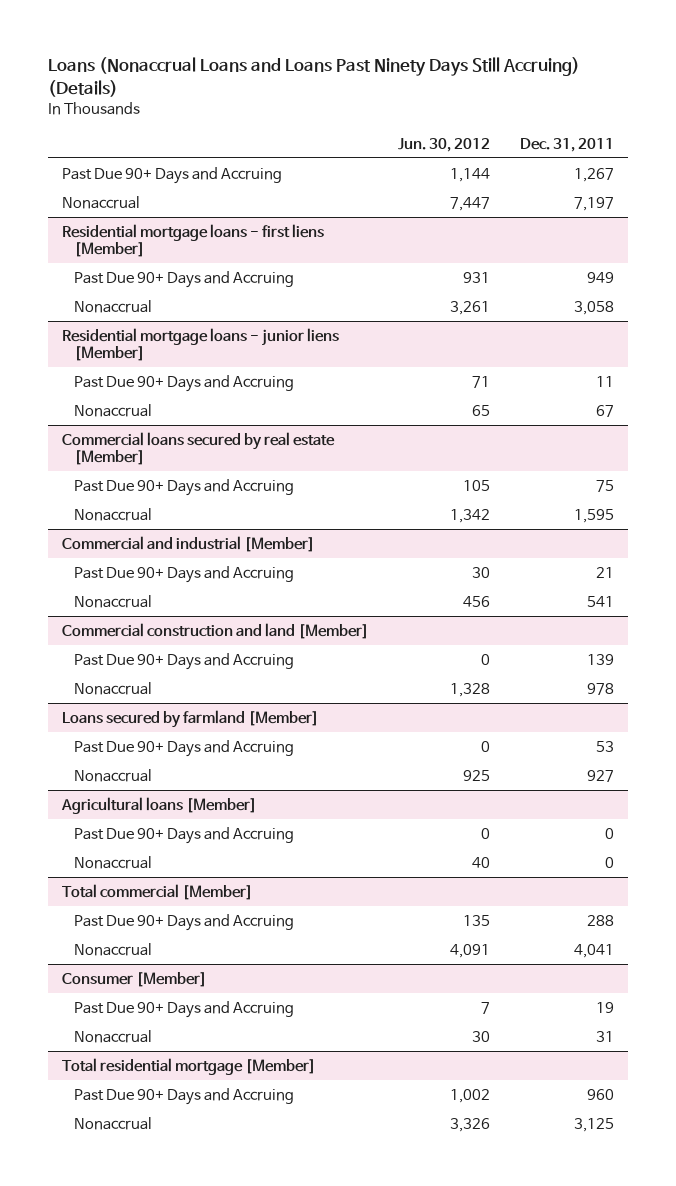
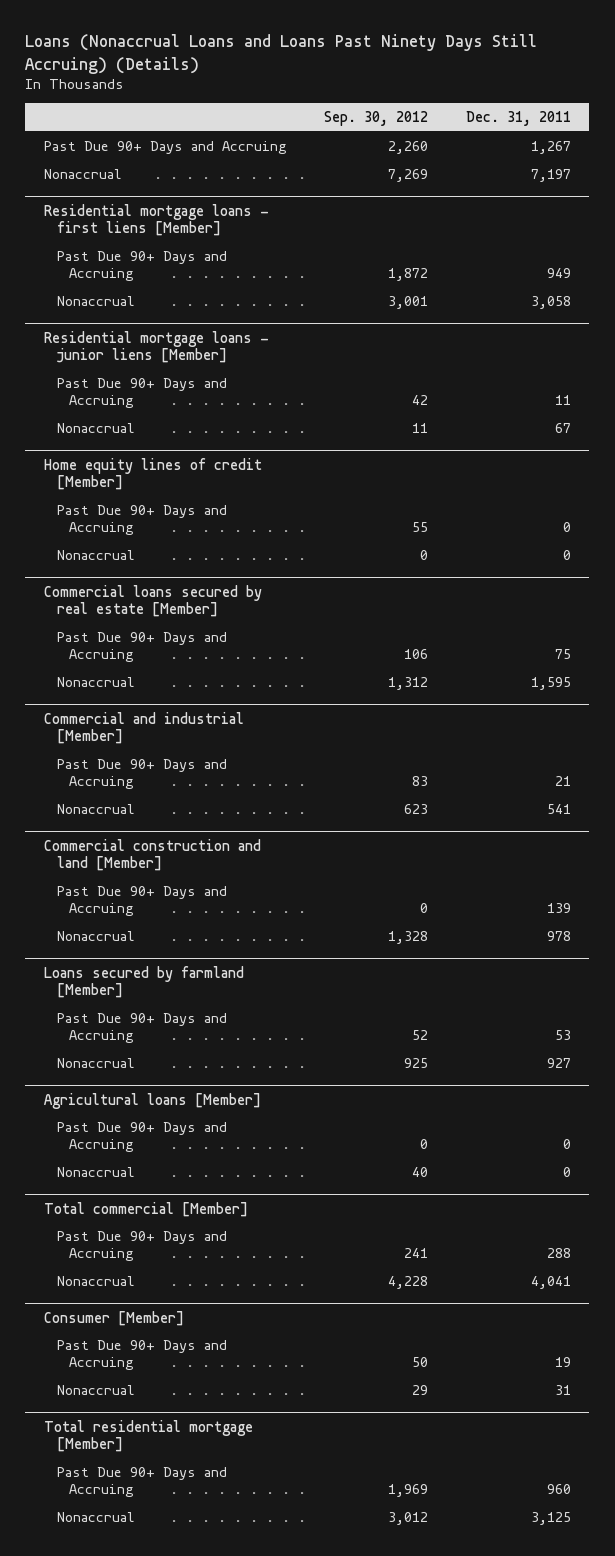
[398,137,491,152] Jun. 30, 2012 -> none
none -> [324,111,429,127] Sep. 30, 2012
none -> [43,457,262,490] Home equity lines of credit [Member]
none -> [56,504,227,536] Past Due 90+ Days and Accruing
none -> [56,549,135,560] Nonaccrual

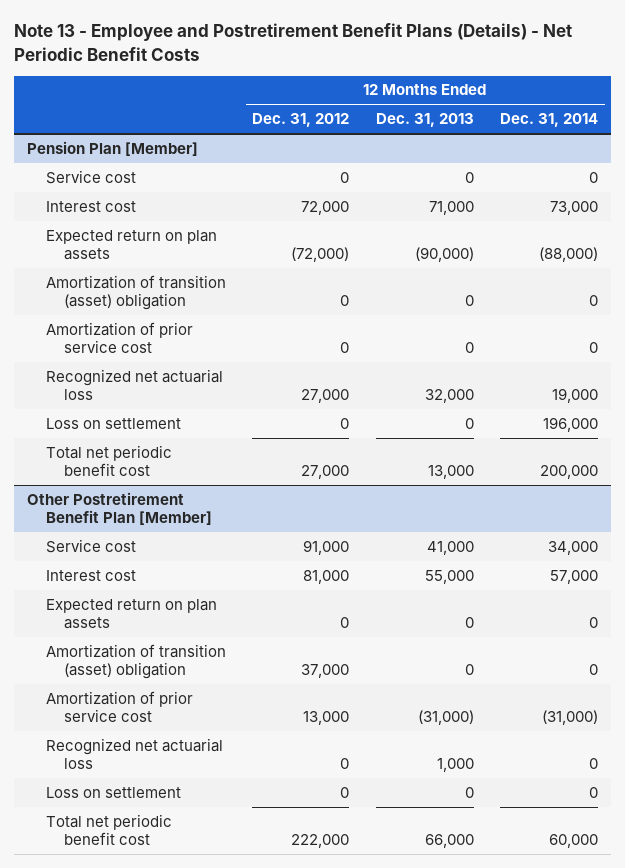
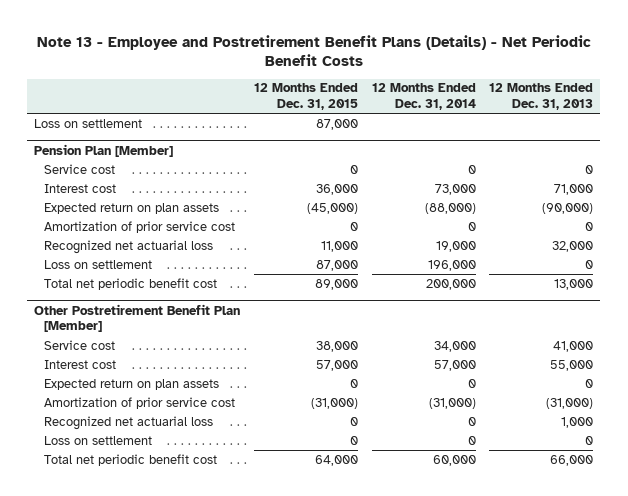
[252,113,350,128] Dec. 31, 2012 -> none
none -> [253,83,358,111] 12 Months Ended Dec. 31, 2015
none -> [34,118,143,128] Loss on settlement
[45,274,226,311] Amortization of transition (asset) obligation -> none
[45,643,226,680] Amortization of transition (asset) obligation -> none

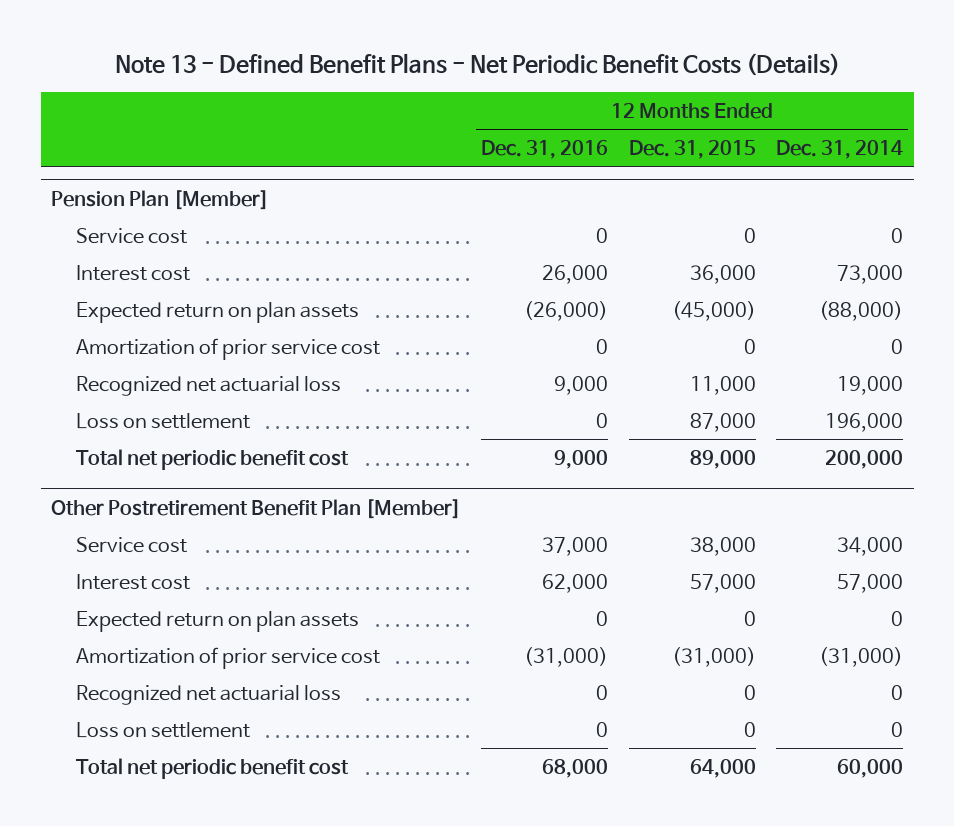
[36,34,591,67] Note 13 - Employee and Postretirement Benefit Plans (Details) - Net Periodic Benefit Costs -> [115,53,841,77] Note 13 - Defined Benefit Plans - Net Periodic Benefit Costs (Details)
[489,83,594,111] 12 Months Ended Dec. 31, 2013 -> none
none -> [481,140,609,160] Dec. 31, 2016
[34,118,143,128] Loss on settlement -> none

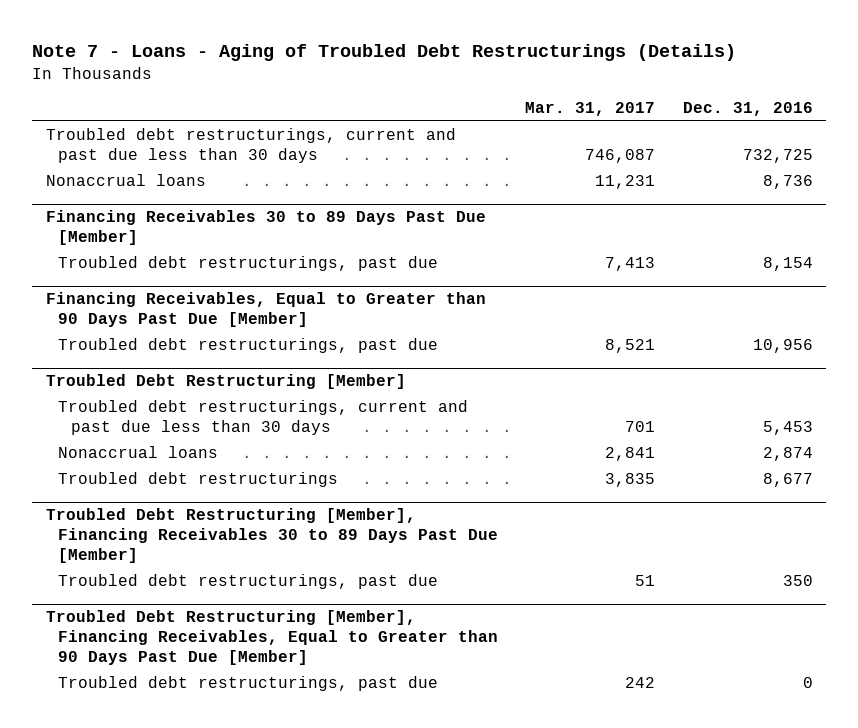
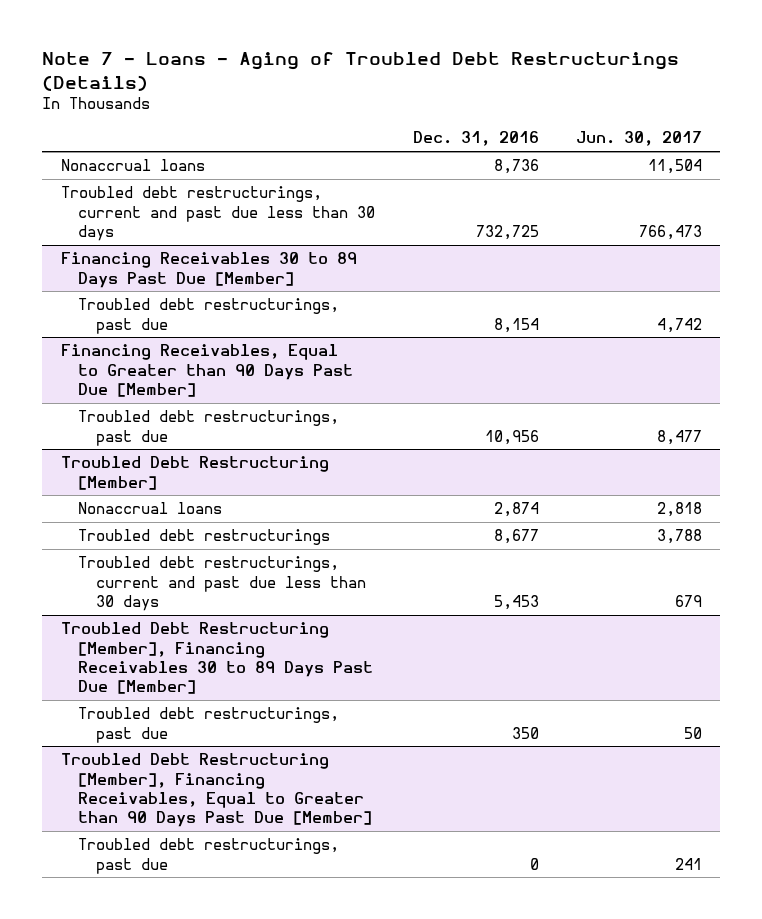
[525,101,656,116] Mar. 31, 2017 -> none
none -> [575,131,702,147] Jun. 30, 2017
[45,128,456,164] Troubled debt restructurings, current and past due less than 30 days -> [60,186,376,241] Troubled debt restructurings, current and past due less than 30 days
[58,400,469,436] Troubled debt restructurings, current and past due less than 30 days -> [78,556,367,611] Troubled debt restructurings, current and past due less than 30 days

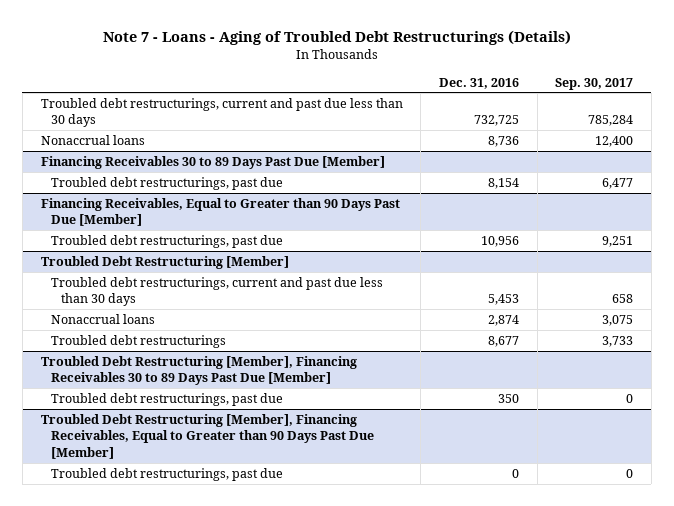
[575,131,702,147] Jun. 30, 2017 -> none
none -> [555,77,634,90] Sep. 30, 2017
[60,159,205,172] Nonaccrual loans -> [40,135,145,146] Nonaccrual loans
[78,556,367,611] Troubled debt restructurings, current and past due less than 30 days -> [50,277,383,307] Troubled debt restructurings, current and past due less than 30 days

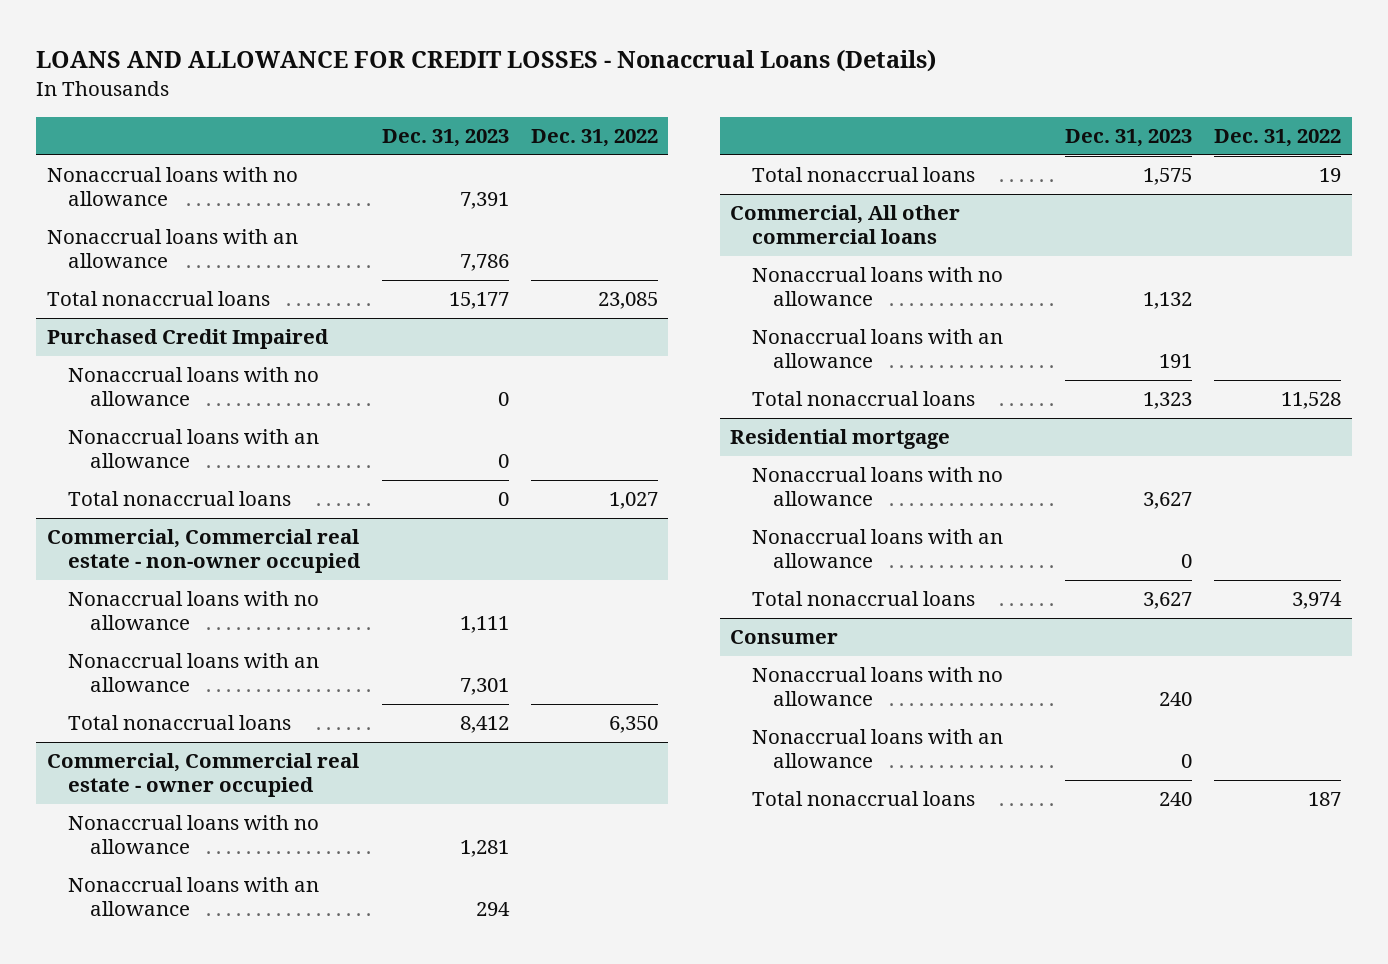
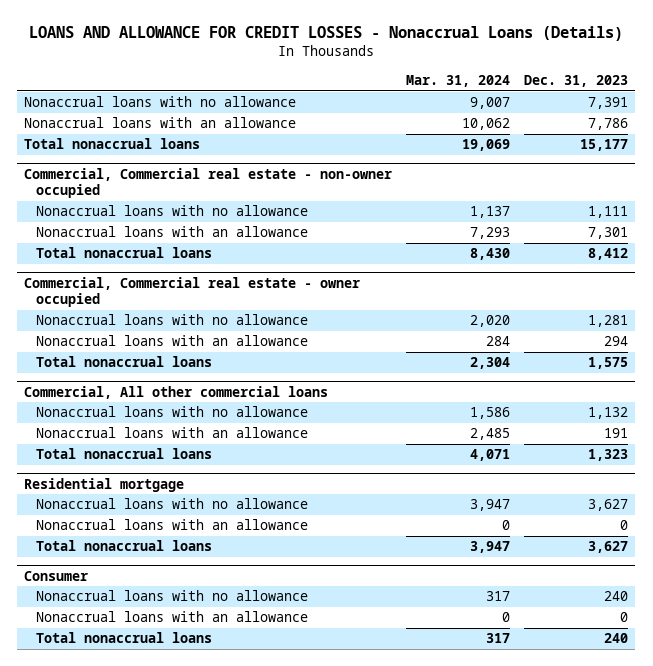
[530,129,658,148] Dec. 31, 2022 -> none
none -> [406,75,511,88] Mar. 31, 2024
[47,329,330,350] Purchased Credit Impaired -> none
[68,367,320,407] Nonaccrual loans with no allowance -> none
[68,429,320,469] Nonaccrual loans with an allowance -> none
[68,491,292,507] Total nonaccrual loans -> none

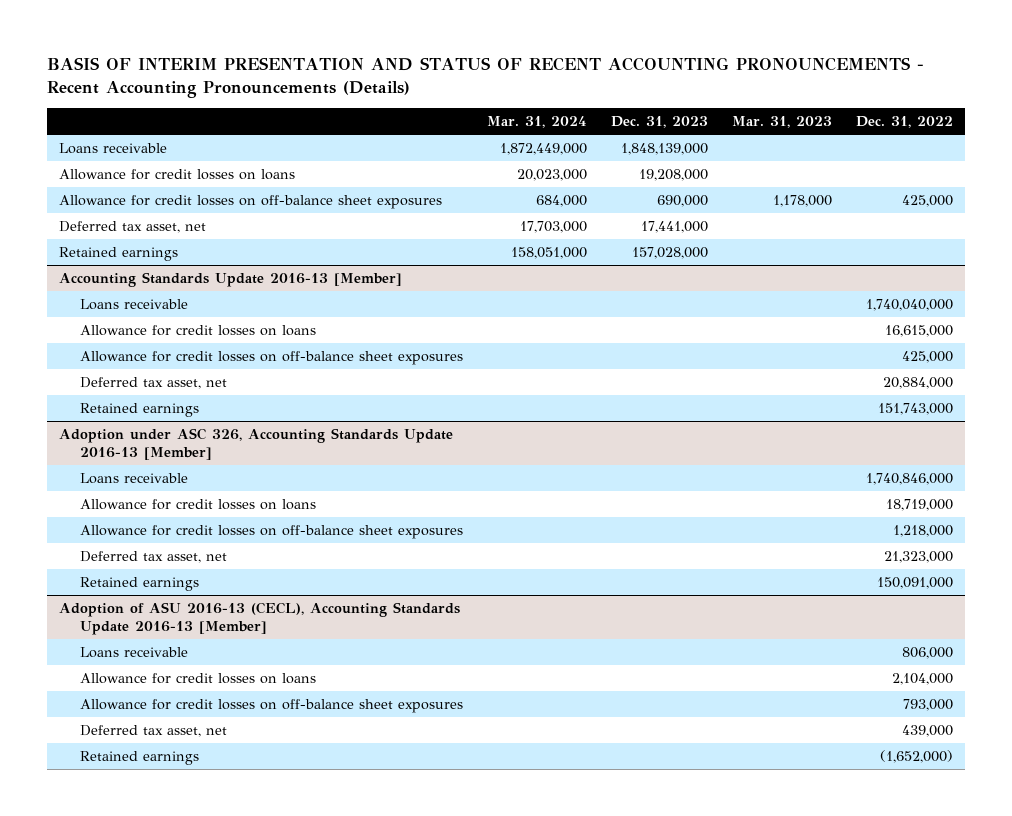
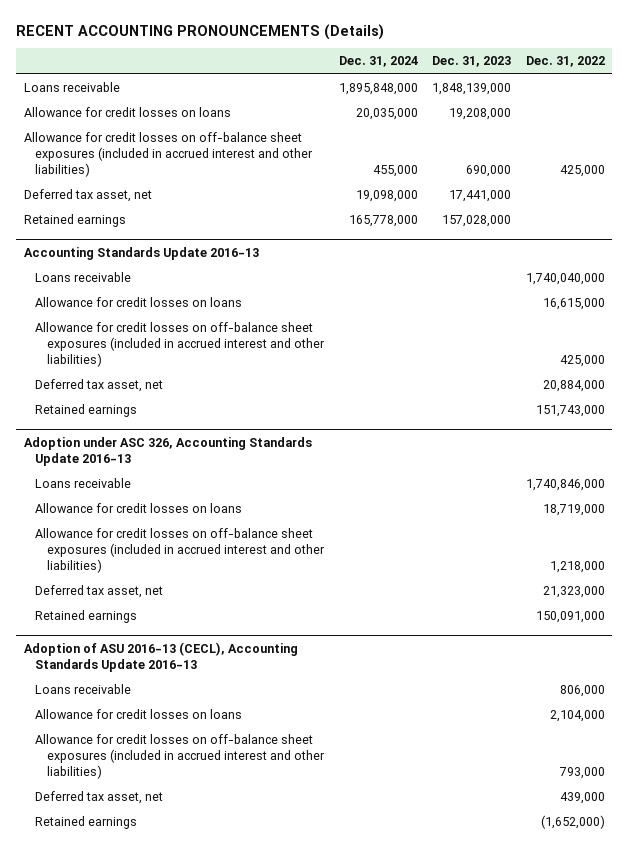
[47,57,925,99] BASIS OF INTERIM PRESENTATION AND STATUS OF RECENT ACCOUNTING PRONOUNCEMENTS - Recent Accounting Pronouncements (Details) -> [16,23,385,40] RECENT ACCOUNTING PRONOUNCEMENTS (Details)
[487,116,588,129] Mar. 31, 2024 -> none
[732,116,833,129] Mar. 31, 2023 -> none
none -> [338,56,418,68] Dec. 31, 2024
[59,195,443,210] Allowance for credit losses on off-balance sheet exposures -> [23,132,314,178] Allowance for credit losses on off-balance sheet exposures (included in accrued interest and other liabilities)
[59,272,403,288] Accounting Standards Update 2016-13 [Member] -> [23,247,259,261] Accounting Standards Update 2016-13
[80,351,464,366] Allowance for credit losses on off-balance sheet exposures -> [35,322,325,368] Allowance for credit losses on off-balance sheet exposures (included in accrued interest and other liabilities)
[59,428,454,461] Adoption under ASC 326, Accounting Standards Update 2016-13 [Member] -> [23,437,312,467] Adoption under ASC 326, Accounting Standards Update 2016-13
[80,525,464,540] Allowance for credit losses on off-balance sheet exposures -> [35,528,325,574] Allowance for credit losses on off-balance sheet exposures (included in accrued interest and other liabilities)
[59,602,461,636] Adoption of ASU 2016-13 (CECL), Accounting Standards Update 2016-13 [Member] -> [23,642,298,673] Adoption of ASU 2016-13 (CECL), Accounting Standards Update 2016-13
[80,699,464,714] Allowance for credit losses on off-balance sheet exposures -> [35,734,325,780] Allowance for credit losses on off-balance sheet exposures (included in accrued interest and other liabilities)

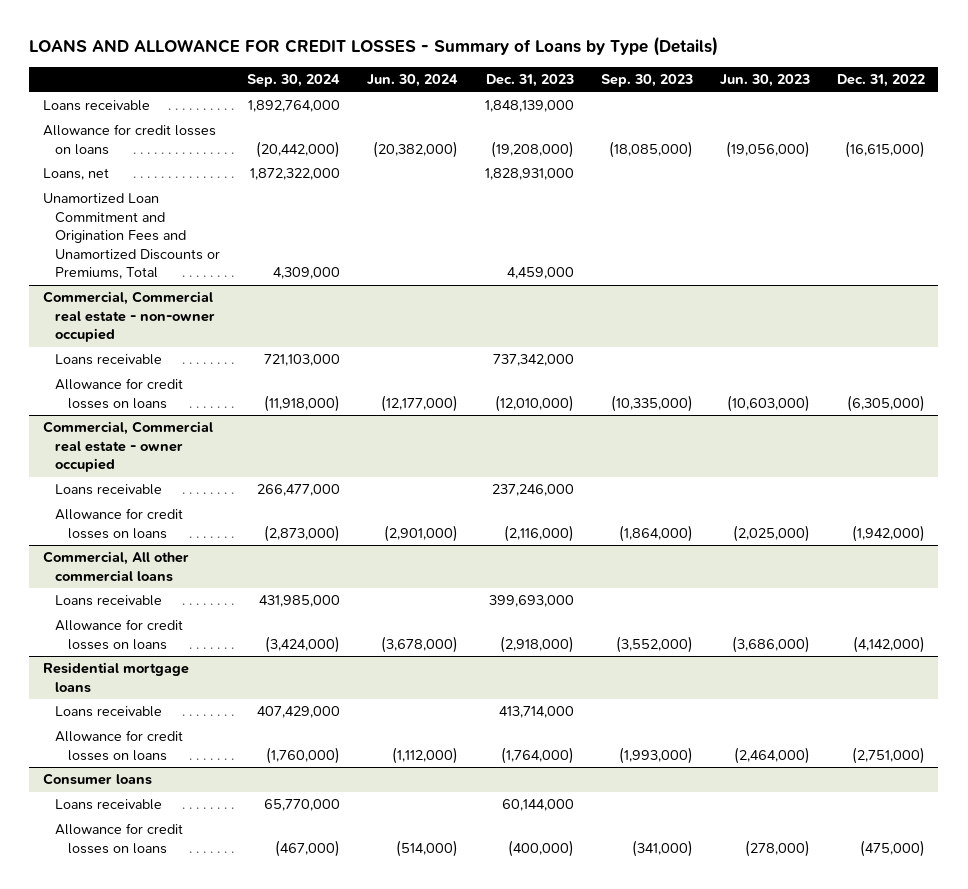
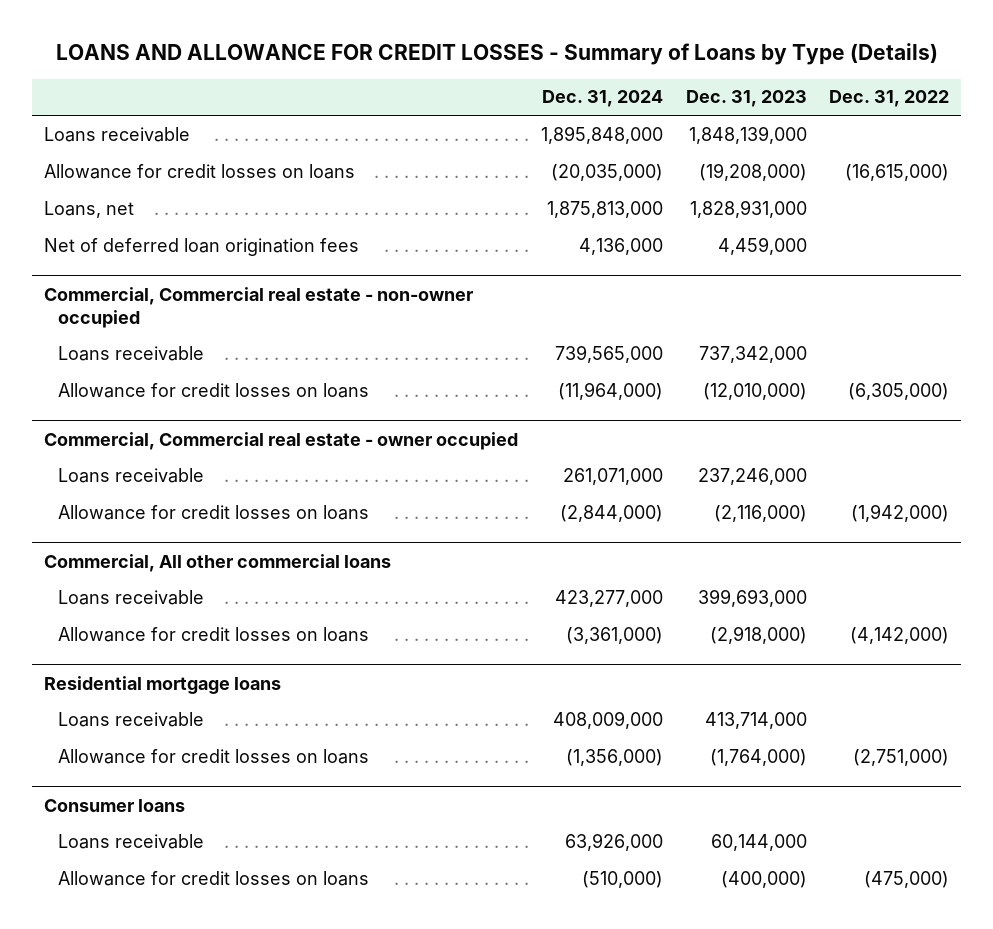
[247,74,341,88] Sep. 30, 2024 -> none
[367,74,459,88] Jun. 30, 2024 -> none
[601,74,694,88] Sep. 30, 2023 -> none
[719,74,810,88] Jun. 30, 2023 -> none
none -> [541,90,663,108] Dec. 31, 2024
[42,193,221,280] Unamortized Loan Commitment and Origination Fees and Unamortized Discounts or Premiums, Total -> [43,237,359,256] Net of deferred loan origination fees

